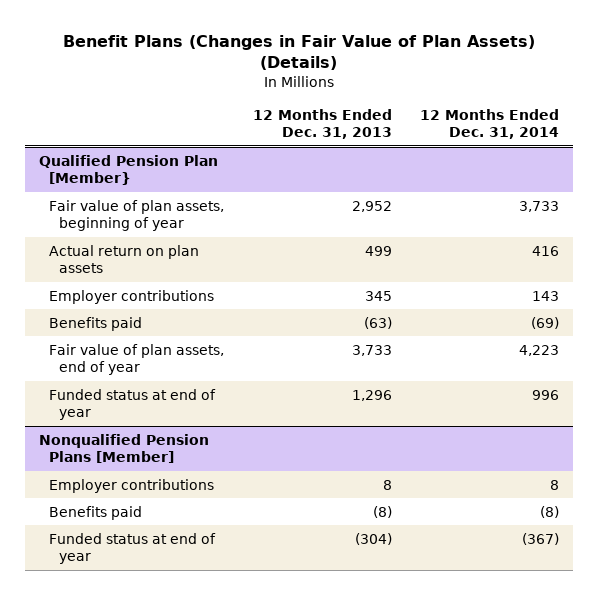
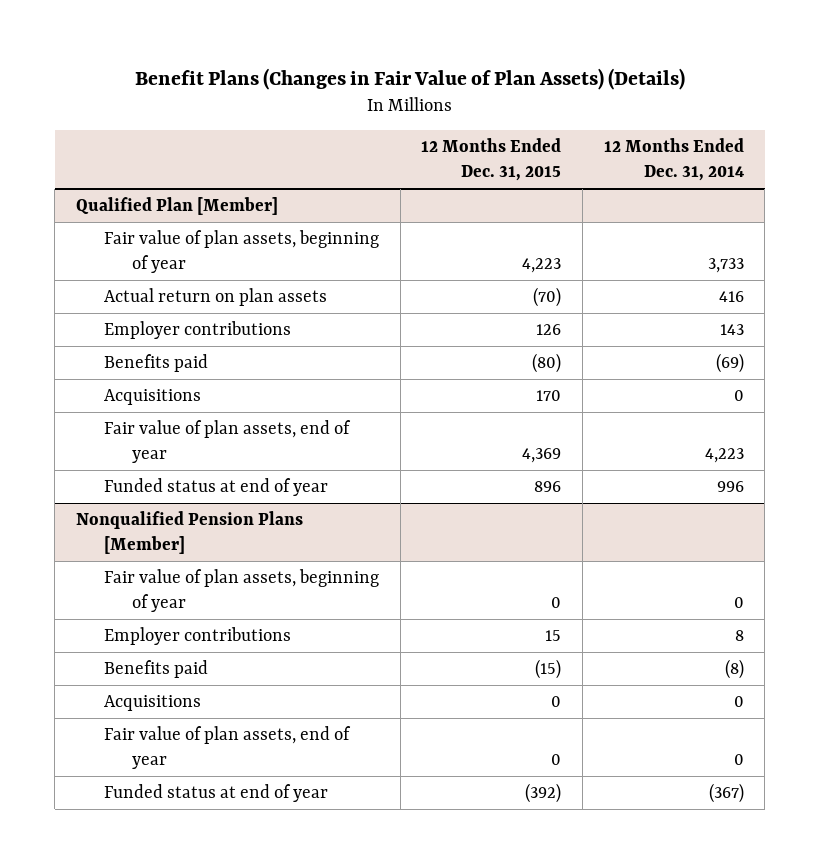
[252,108,392,140] 12 Months Ended Dec. 31, 2013 -> none
none -> [421,138,562,182] 12 Months Ended Dec. 31, 2015
[39,154,219,186] Qualified Pension Plan [Member} -> [75,196,278,215] Qualified Plan [Member]
none -> [103,388,201,405] Acquisitions
none -> [103,568,379,612] Fair value of plan assets, beginning of year
none -> [103,694,201,711] Acquisitions
none -> [103,725,351,769] Fair value of plan assets, end of year

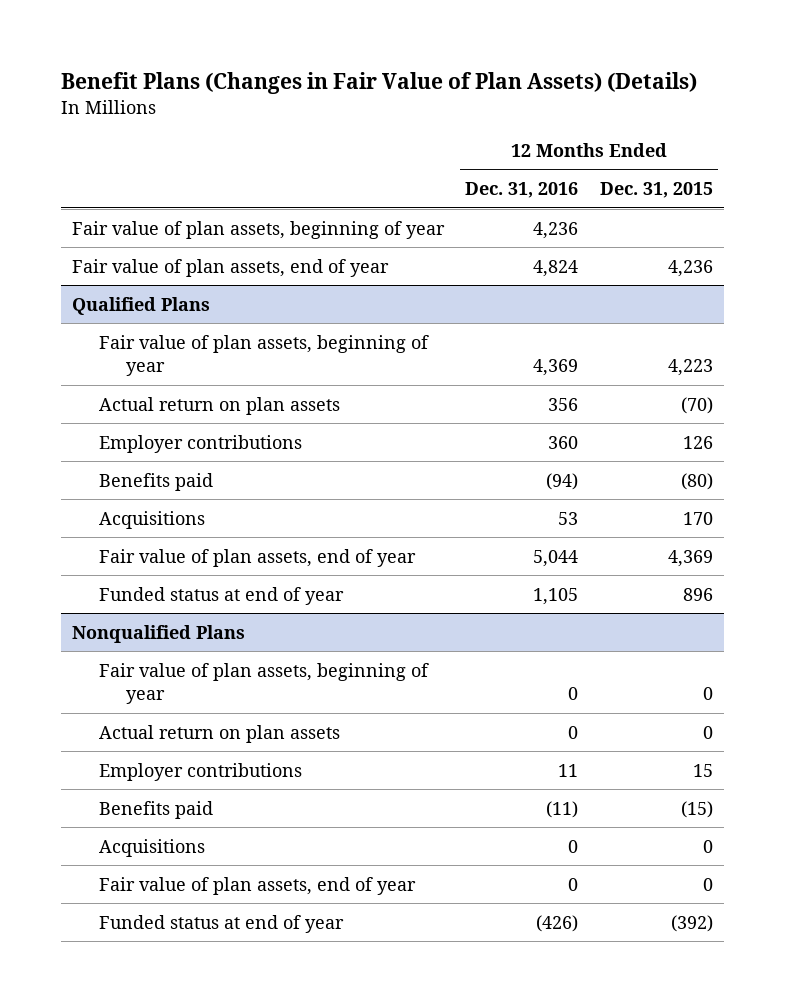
[603,138,744,182] 12 Months Ended Dec. 31, 2014 -> none
none -> [465,182,579,199] Dec. 31, 2016
none -> [71,220,445,239] Fair value of plan assets, beginning of year
none -> [71,258,389,277] Fair value of plan assets, end of year
[75,196,278,215] Qualified Plan [Member] -> [71,296,210,315] Qualified Plans
[75,510,303,554] Nonqualified Pension Plans [Member] -> [71,624,245,643] Nonqualified Plans
none -> [98,724,340,743] Actual return on plan assets

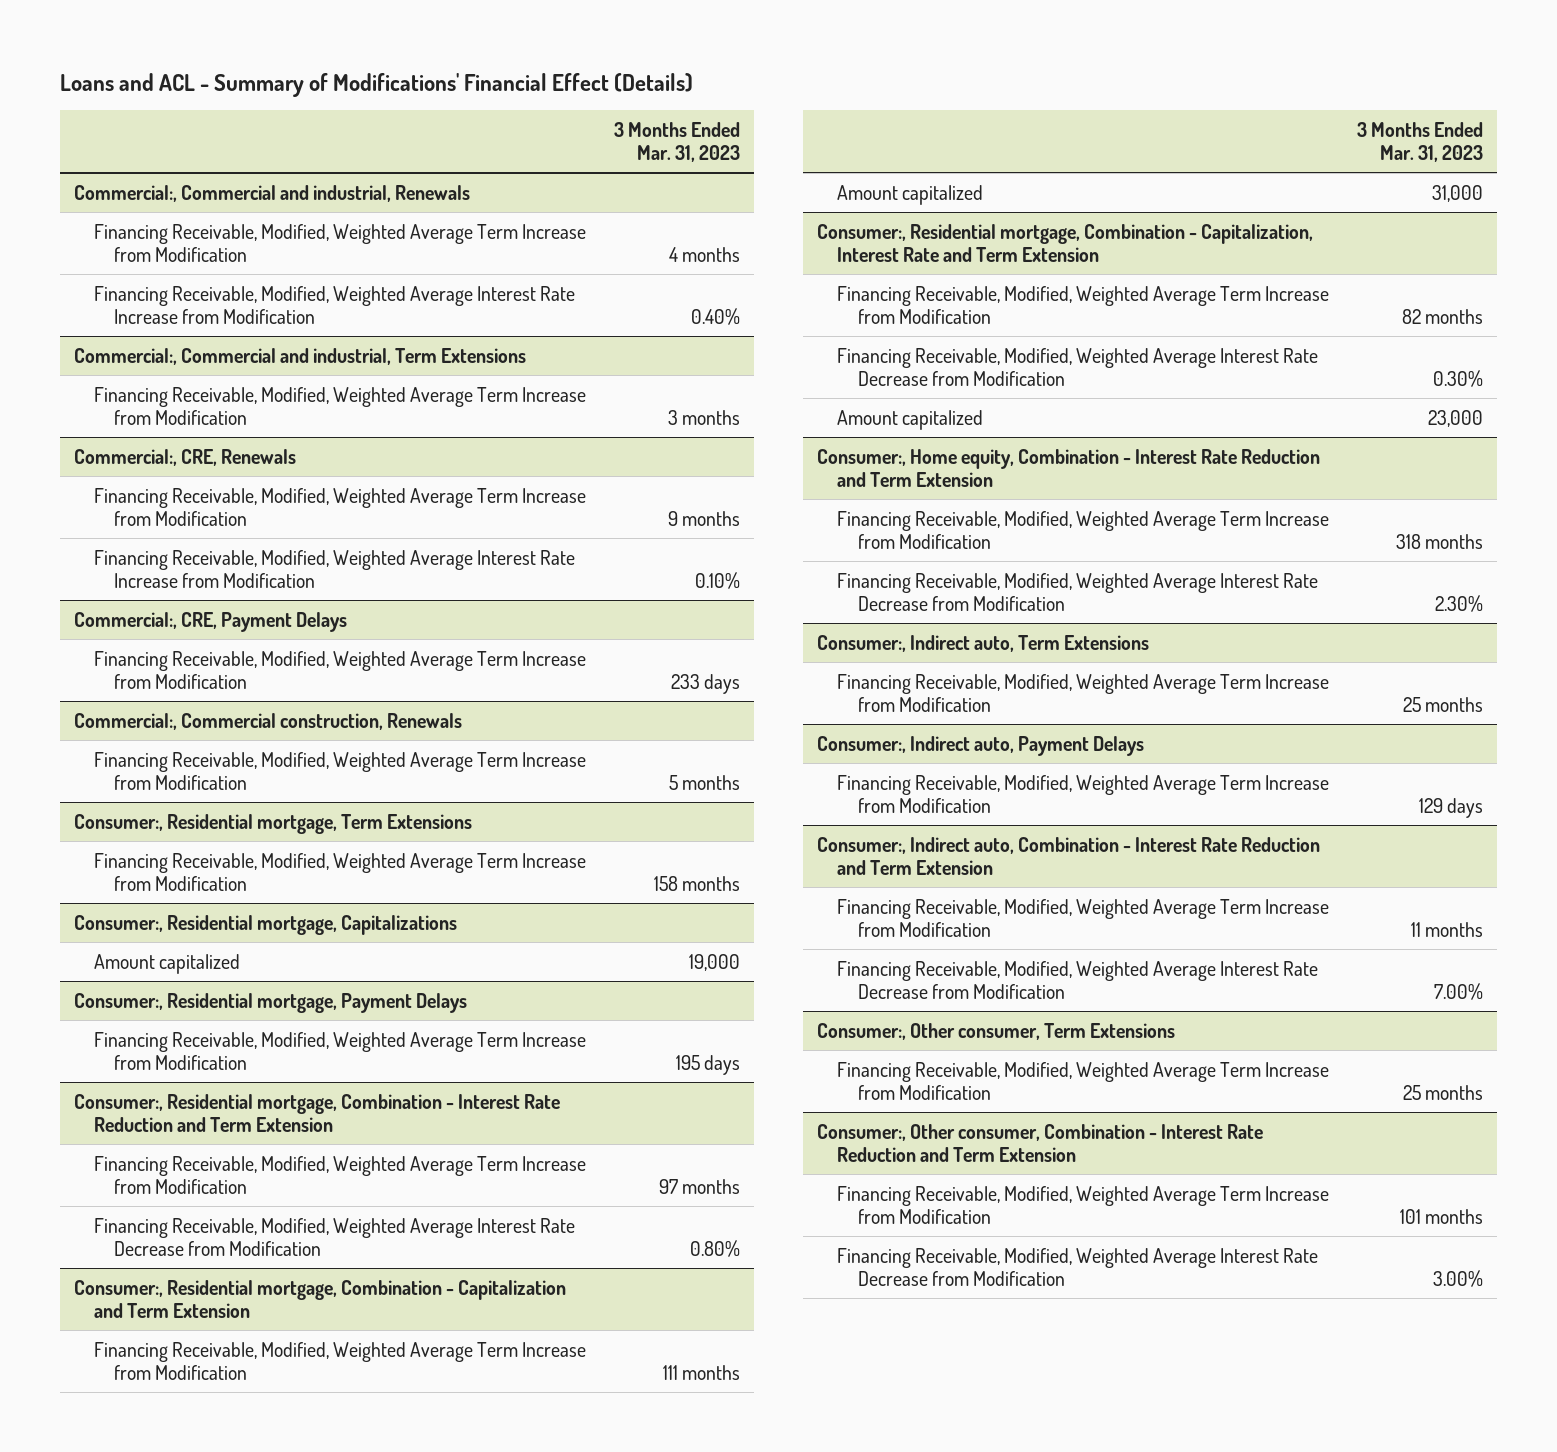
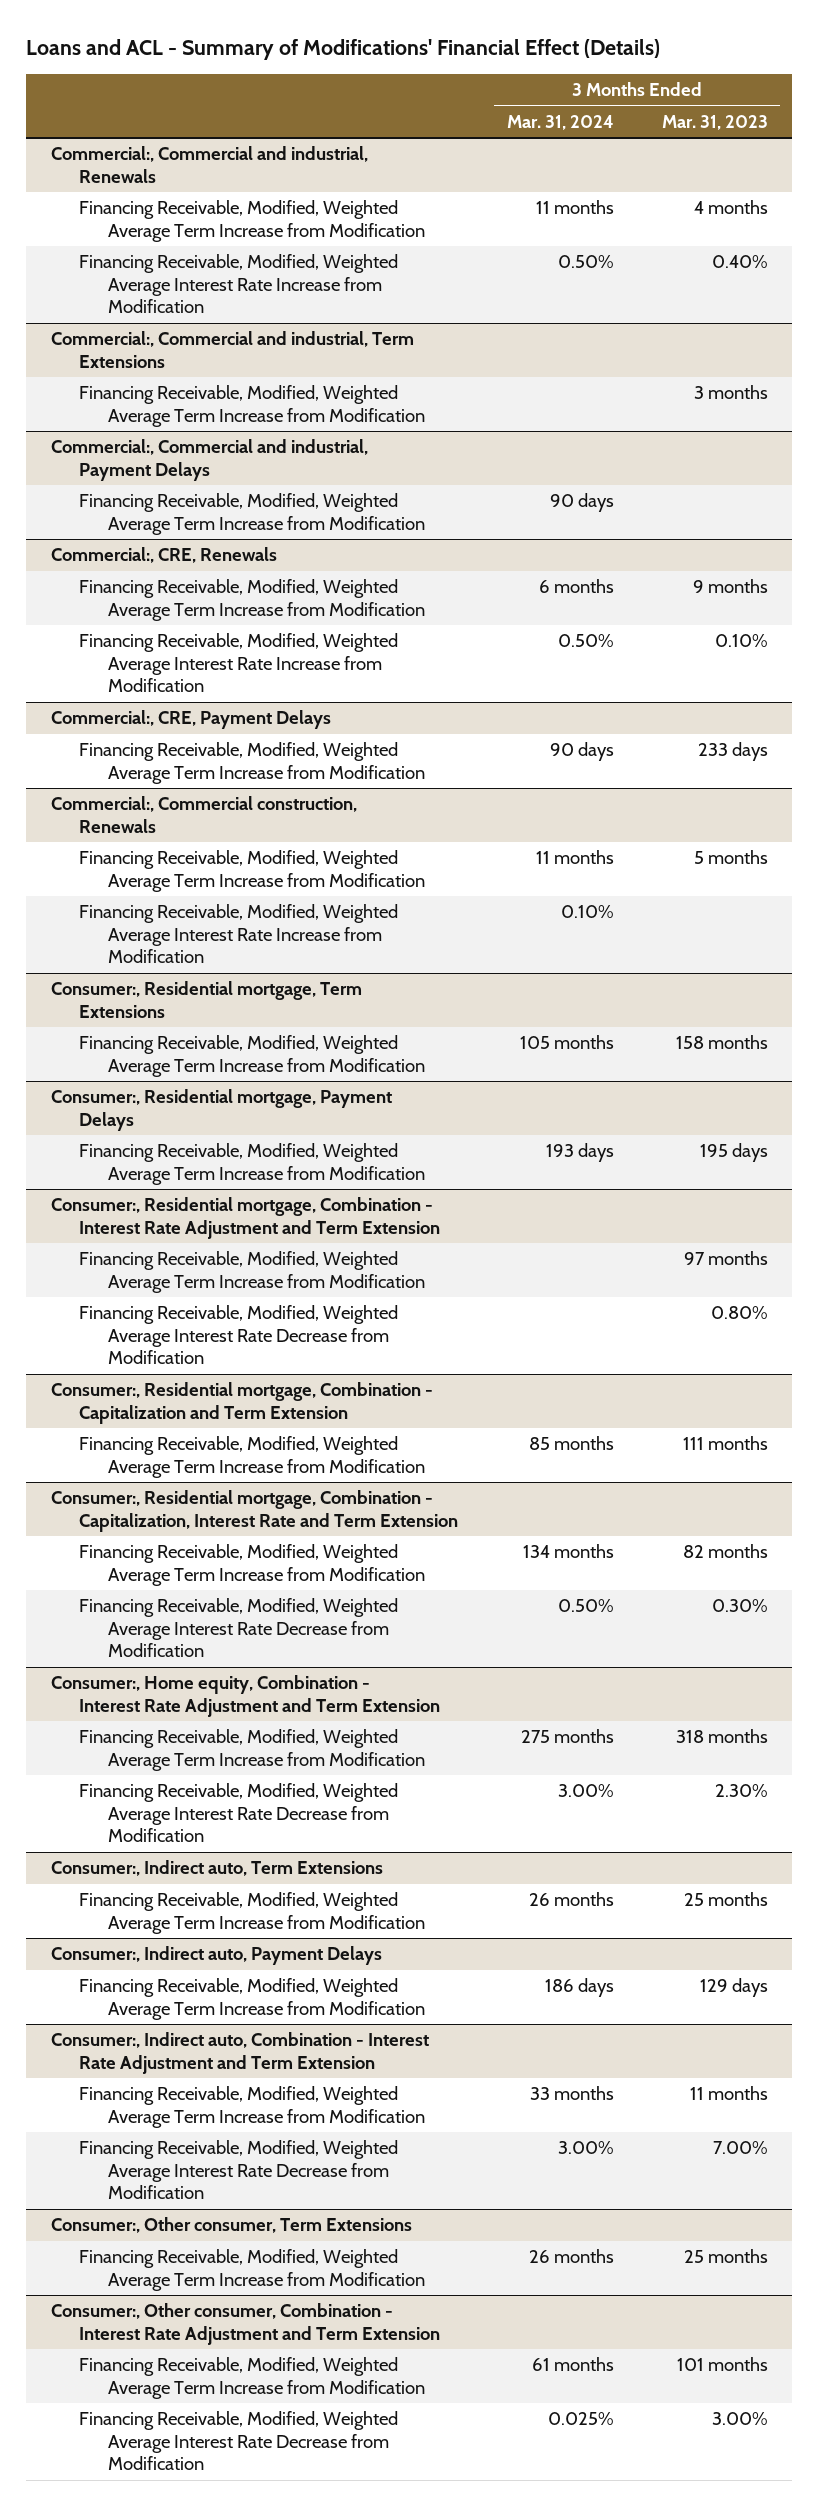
none -> [506,114,614,130] Mar. 31, 2024
none -> [50,439,368,481] Commercial:, Commercial and industrial, Payment Delays
none -> [79,493,425,535] Financing Receivable, Modified, Weighted Average Term Increase from Modification
none -> [79,904,399,964] Financing Receivable, Modified, Weighted Average Interest Rate Increase from Modification
[74,914,458,935] Consumer:, Residential mortgage, Capitalizations -> none
[94,953,241,974] Amount capitalized -> none
[74,1093,561,1132] Consumer:, Residential mortgage, Combination - Interest Rate Reduction and Term Extension -> [50,1197,441,1239] Consumer:, Residential mortgage, Combination - Interest Rate Adjustment and Term Extension
[837,184,984,205] Amount capitalized -> none
[837,409,984,430] Amount capitalized -> none
[817,448,1321,487] Consumer:, Home equity, Combination - Interest Rate Reduction and Term Extension -> [50,1675,441,1717] Consumer:, Home equity, Combination - Interest Rate Adjustment and Term Extension
[817,836,1321,875] Consumer:, Indirect auto, Combination - Interest Rate Reduction and Term Extension -> [50,2032,429,2074] Consumer:, Indirect auto, Combination - Interest Rate Adjustment and Term Extension
[817,1123,1264,1162] Consumer:, Other consumer, Combination - Interest Rate Reduction and Term Extension -> [50,2303,441,2345] Consumer:, Other consumer, Combination - Interest Rate Adjustment and Term Extension

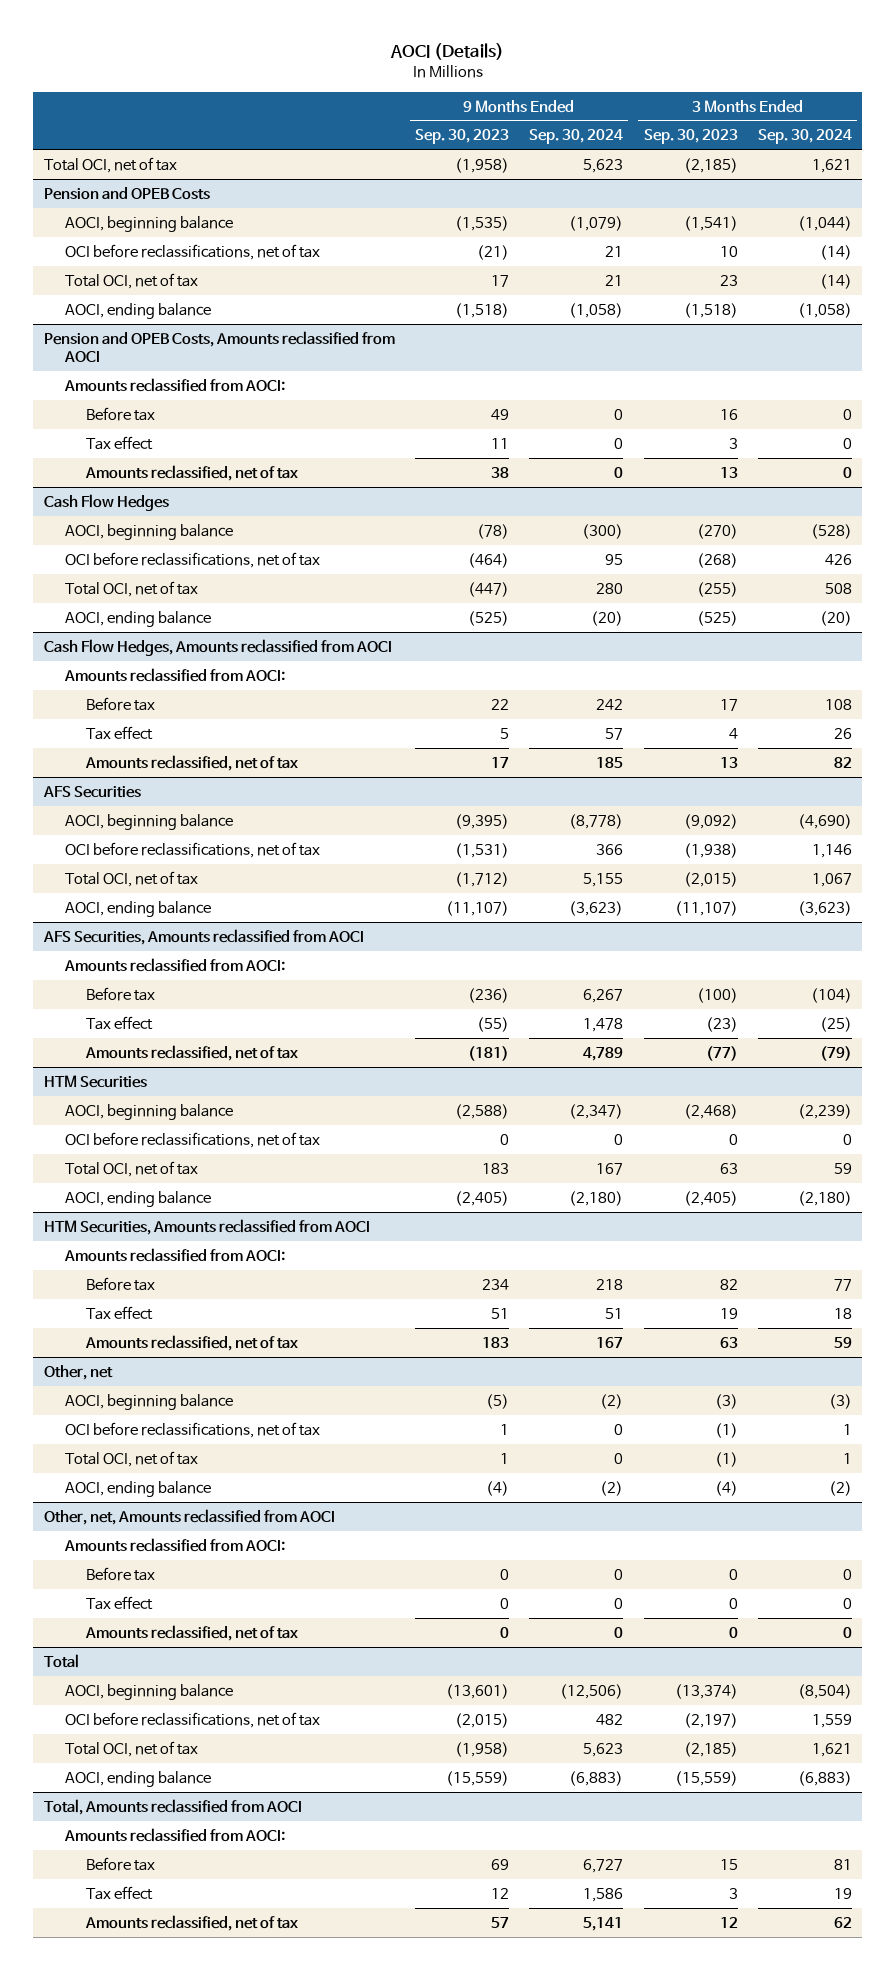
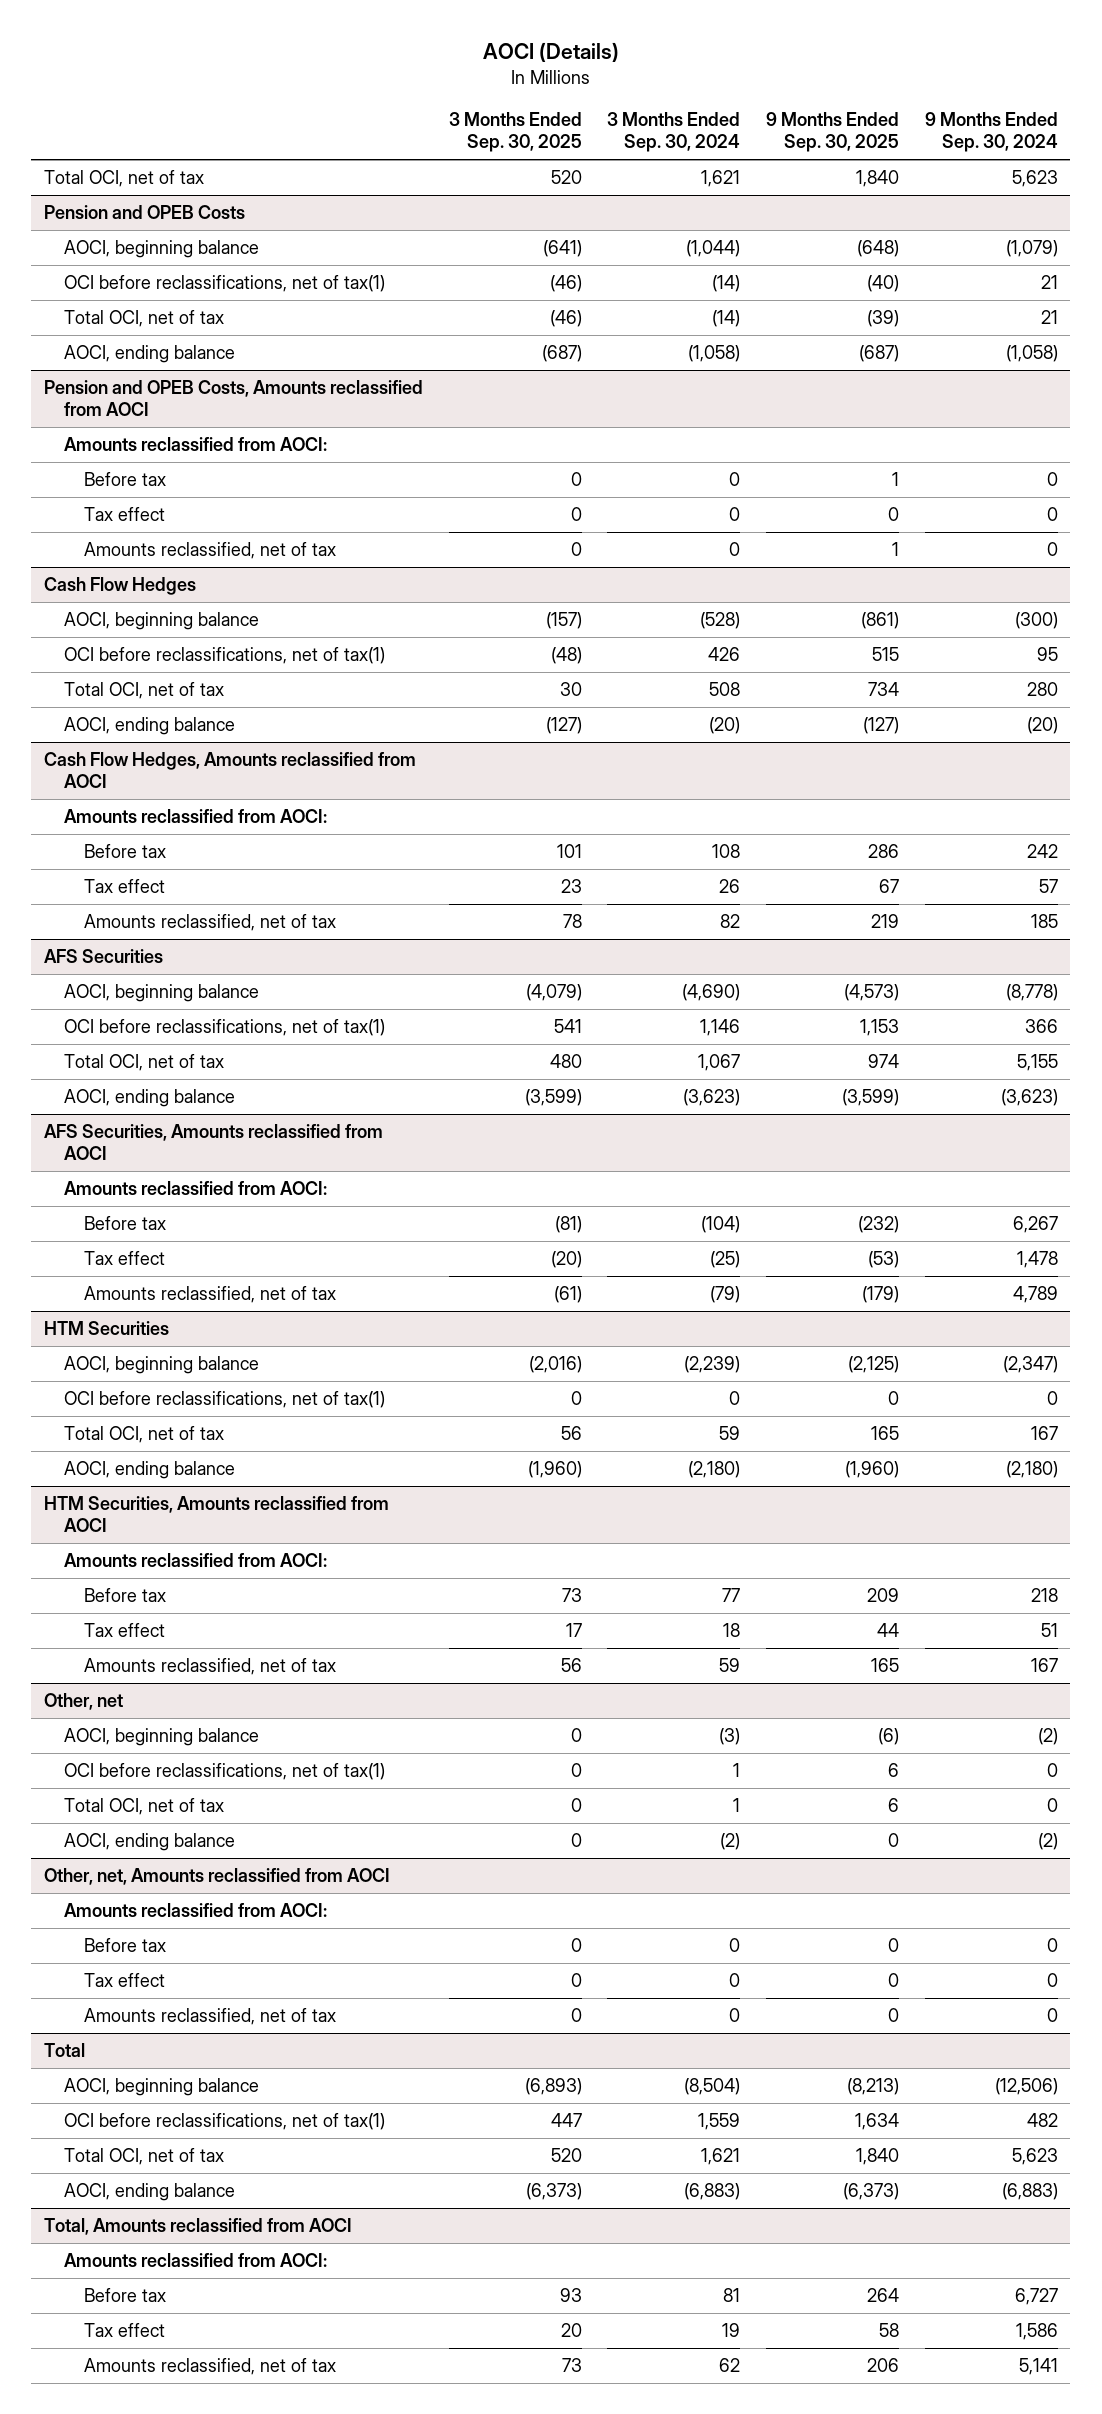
[414,129,509,145] Sep. 30, 2023 -> none
[643,129,738,145] Sep. 30, 2023 -> none
none -> [448,112,582,153] 3 Months Ended Sep. 30, 2025
none -> [765,112,899,153] 9 Months Ended Sep. 30, 2025
[64,243,320,260] OCI before reclassifications, net of tax -> [63,275,385,293] OCI before reclassifications, net of tax(1)
[64,551,320,568] OCI before reclassifications, net of tax -> [63,647,385,665] OCI before reclassifications, net of tax(1)
[64,841,320,858] OCI before reclassifications, net of tax -> [63,1019,385,1037] OCI before reclassifications, net of tax(1)
[64,1131,320,1148] OCI before reclassifications, net of tax -> [63,1391,385,1409] OCI before reclassifications, net of tax(1)
[64,1421,320,1438] OCI before reclassifications, net of tax -> [63,1763,385,1781] OCI before reclassifications, net of tax(1)
[64,1711,320,1728] OCI before reclassifications, net of tax -> [63,2113,385,2131] OCI before reclassifications, net of tax(1)

